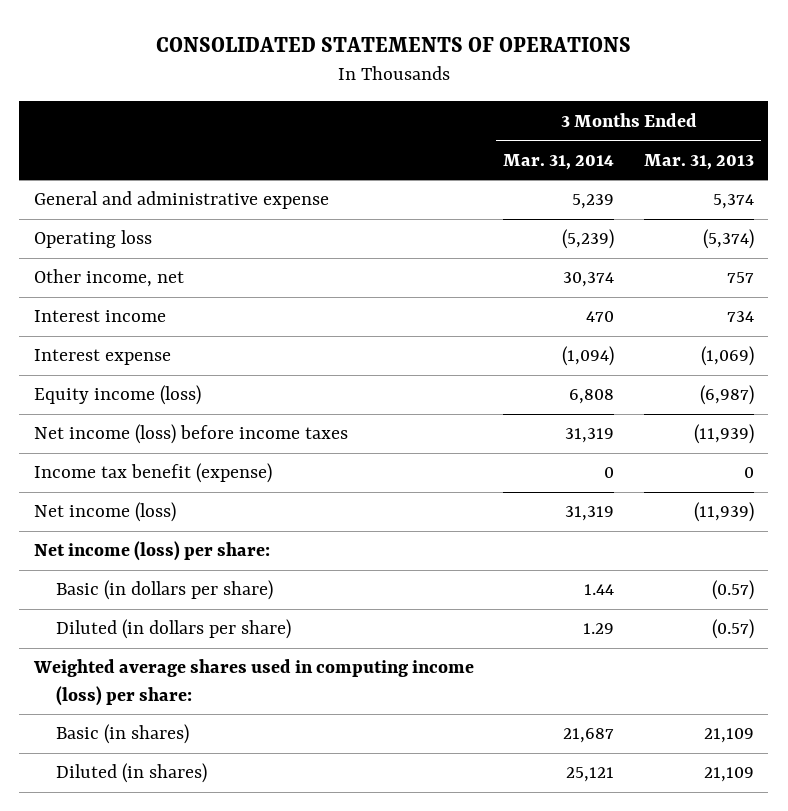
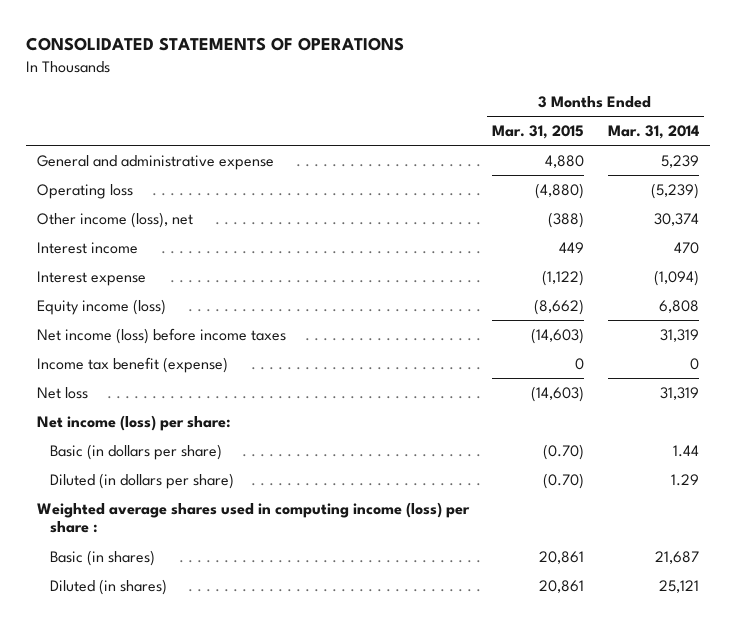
[643,153,754,170] Mar. 31, 2013 -> none
none -> [492,125,585,140] Mar. 31, 2015
[34,269,185,288] Other income, net -> [37,211,194,228] Other income (loss), net
[34,502,177,523] Net income (loss) -> [37,386,89,399] Net loss
[33,659,475,706] Weighted average shares used in computing income (loss) per share: -> [37,501,471,534] Weighted average shares used in computing income (loss) per share :

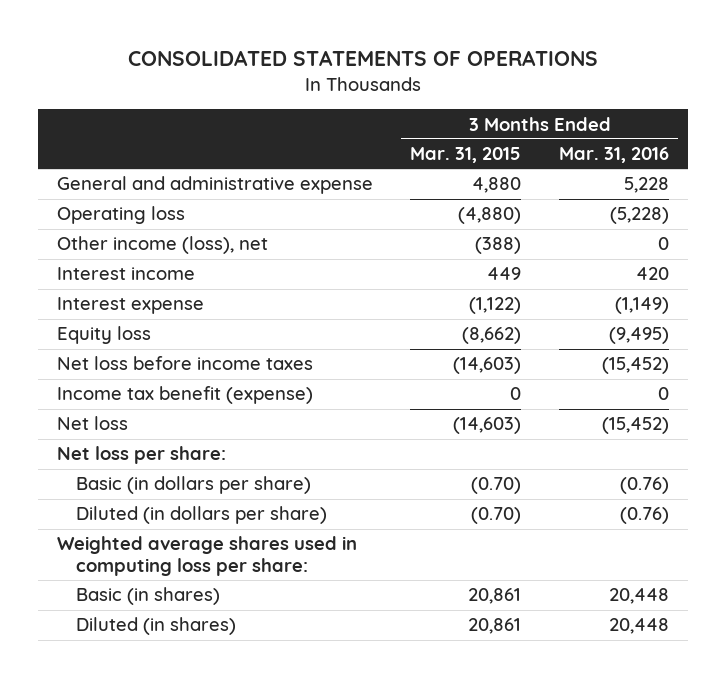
[607,125,699,140] Mar. 31, 2014 -> none
none -> [558,147,669,164] Mar. 31, 2016
[37,298,167,315] Equity income (loss) -> [56,326,151,345] Equity loss
[37,327,287,344] Net income (loss) before income taxes -> [56,356,313,371] Net loss before income taxes
[37,414,232,431] Net income (loss) per share: -> [56,446,226,465] Net loss per share:
[37,501,471,534] Weighted average shares used in computing income (loss) per share : -> [56,536,357,576] Weighted average shares used in computing loss per share:

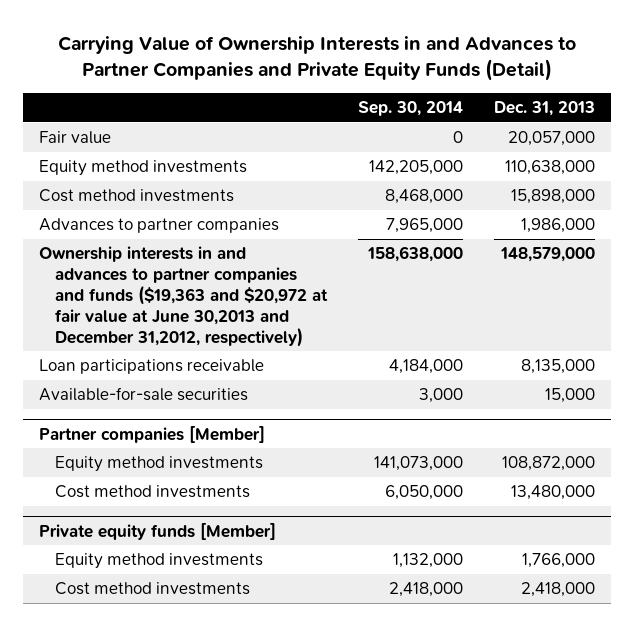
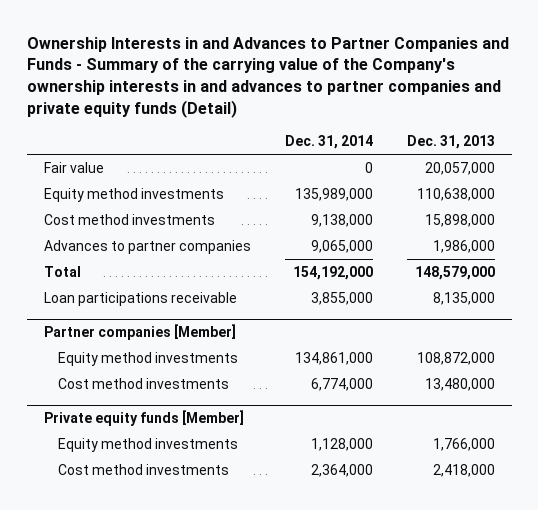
[58,35,577,82] Carrying Value of Ownership Interests in and Advances to Partner Companies and Private Equity Funds (Detail) -> [26,36,509,119] Ownership Interests in and Advances to Partner Companies and Funds - Summary of the carrying value of the Company's ownership interests in and advances to partner companies and private equity funds (Detail)
[358,101,464,117] Sep. 30, 2014 -> none
none -> [284,135,373,150] Dec. 31, 2014
[38,246,329,347] Ownership interests in and advances to partner companies and funds ($19,363 and $20,972 at fair value at June 30,2013 and December 31,2012, respectively) -> [43,265,81,277] Total
[38,387,248,402] Available-for-sale securities -> none

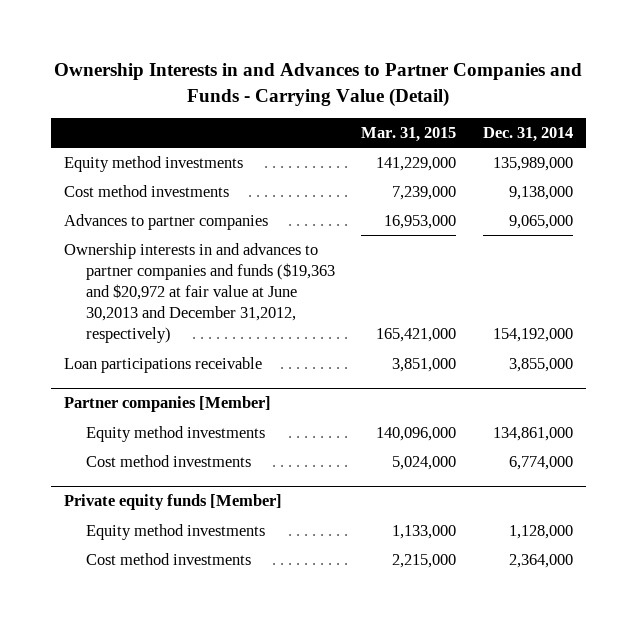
[26,36,509,119] Ownership Interests in and Advances to Partner Companies and Funds - Summary of the carrying value of the Company's ownership interests in and advances to partner companies and private equity funds (Detail) -> [54,63,583,107] Ownership Interests in and Advances to Partner Companies and Funds - Carrying Value (Detail)
[406,135,495,150] Dec. 31, 2013 -> none
none -> [361,126,457,142] Mar. 31, 2015
[43,161,104,173] Fair value -> none
[43,265,81,277] Total -> [64,242,336,344] Ownership interests in and advances to partner companies and funds ($19,363 and $20,972 at fair value at June 30,2013 and December 31,2012, respectively)

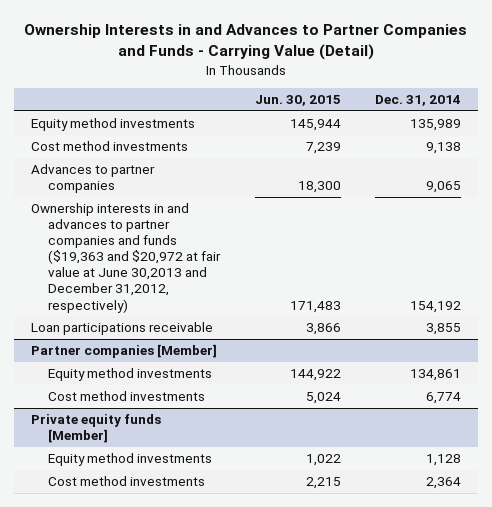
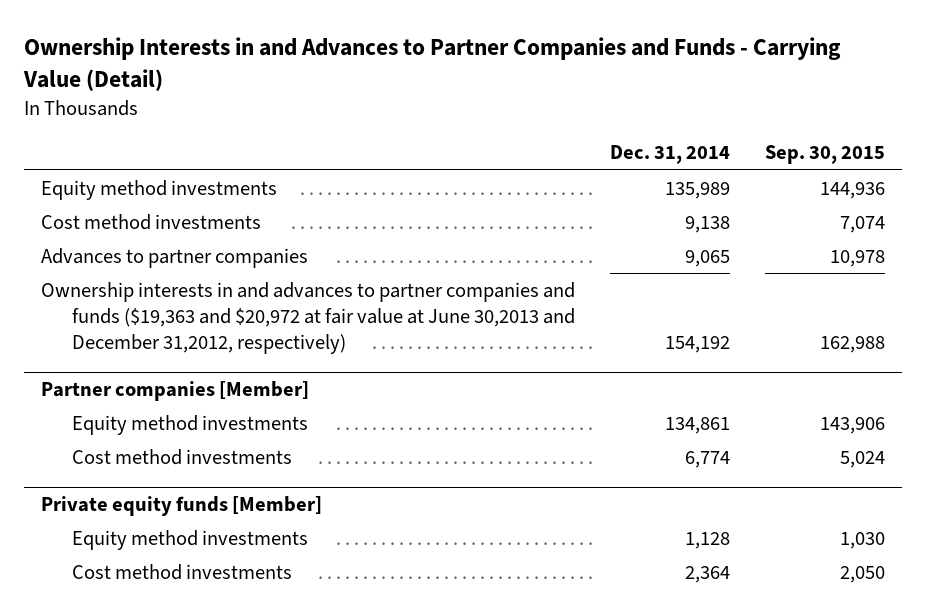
[254,95,341,107] Jun. 30, 2015 -> none
none -> [764,145,885,165] Sep. 30, 2015
[31,322,214,336] Loan participations receivable -> none

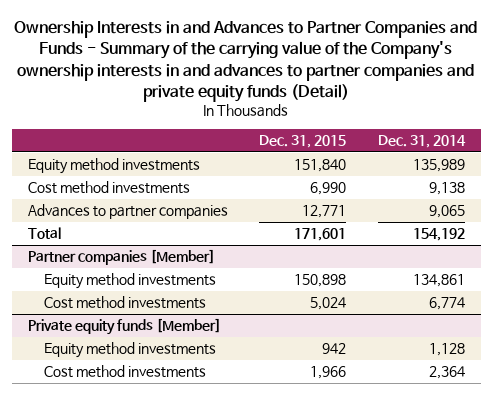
[22,37,841,92] Ownership Interests in and Advances to Partner Companies and Funds - Carrying Value (Detail) -> [14,21,478,102] Ownership Interests in and Advances to Partner Companies and Funds - Summary of the carrying value of the Company's ownership interests in and advances to partner companies and private equity funds (Detail)
[764,145,885,165] Sep. 30, 2015 -> none
none -> [259,135,347,149] Dec. 31, 2015
[40,281,576,355] Ownership interests in and advances to partner companies and funds ($19,363 and $20,972 at fair value at June 30,2013 and December 31,2012, respectively) -> [27,227,61,240] Total

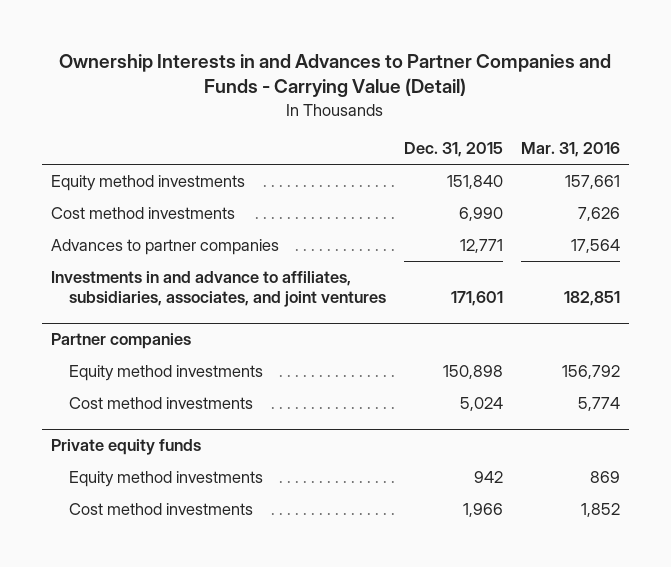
[14,21,478,102] Ownership Interests in and Advances to Partner Companies and Funds - Summary of the carrying value of the Company's ownership interests in and advances to partner companies and private equity funds (Detail) -> [59,53,612,98] Ownership Interests in and Advances to Partner Companies and Funds - Carrying Value (Detail)
[377,135,466,149] Dec. 31, 2014 -> none
none -> [520,142,620,158] Mar. 31, 2016
[27,227,61,240] Total -> [50,270,387,308] Investments in and advance to affiliates, subsidiaries, associates, and joint ventures
[27,249,215,266] Partner companies [Member] -> [50,333,191,350] Partner companies
[27,318,221,336] Private equity funds [Member] -> [50,439,201,456] Private equity funds

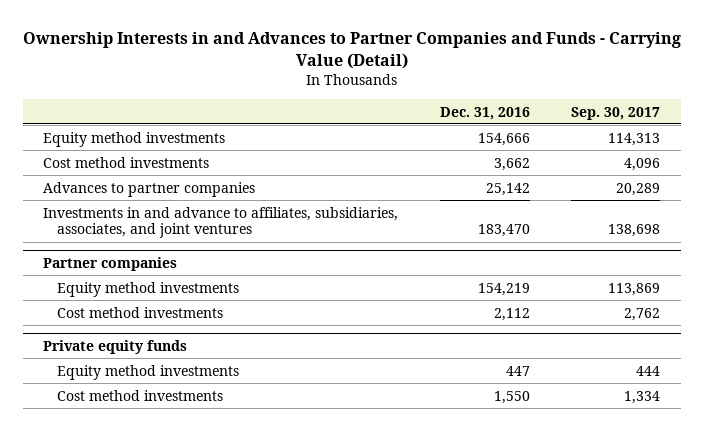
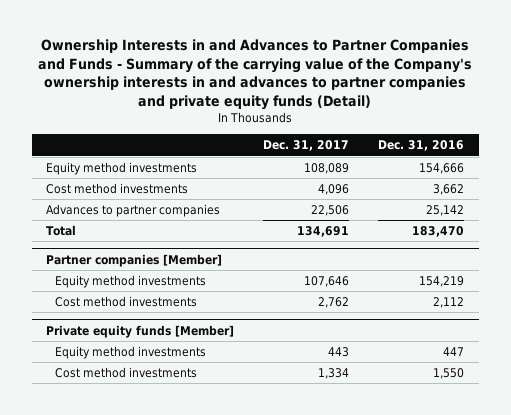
[22,32,681,70] Ownership Interests in and Advances to Partner Companies and Funds - Carrying Value (Detail) -> [38,39,473,111] Ownership Interests in and Advances to Partner Companies and Funds - Summary of the carrying value of the Company's ownership interests in and advances to partner companies and private equity funds (Detail)
[570,106,660,120] Sep. 30, 2017 -> none
none -> [263,140,350,152] Dec. 31, 2017
[43,206,399,239] Investments in and advance to affiliates, subsidiaries, associates, and joint ventures -> [46,225,77,237] Total
[43,256,178,271] Partner companies -> [46,253,223,267] Partner companies [Member]
[43,339,188,354] Private equity funds -> [46,324,235,338] Private equity funds [Member]

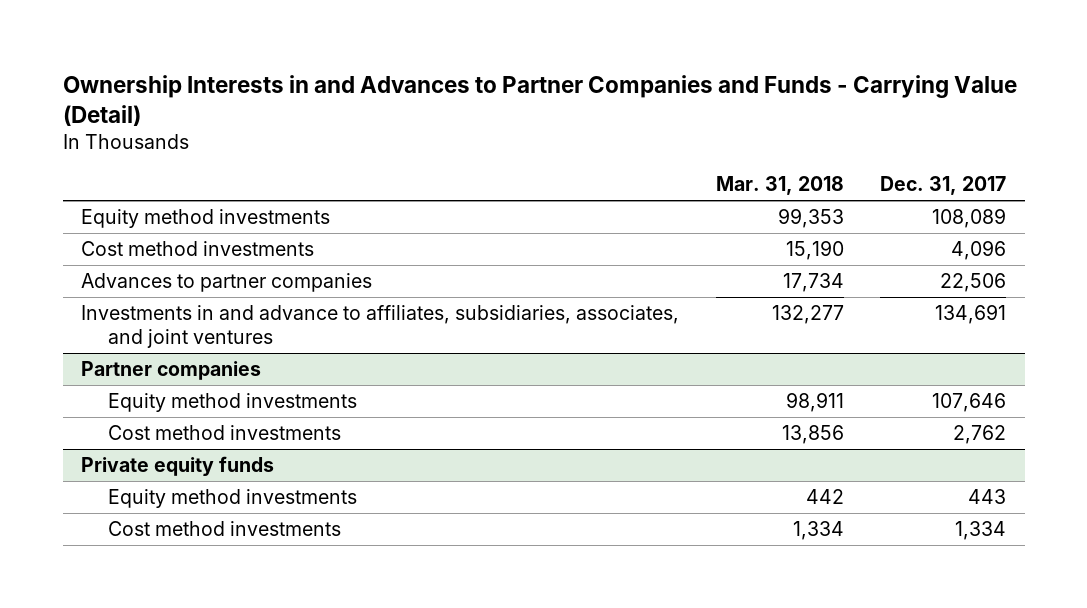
[38,39,473,111] Ownership Interests in and Advances to Partner Companies and Funds - Summary of the carrying value of the Company's ownership interests in and advances to partner companies and private equity funds (Detail) -> [62,74,1017,126] Ownership Interests in and Advances to Partner Companies and Funds - Carrying Value (Detail)
[378,140,465,152] Dec. 31, 2016 -> none
none -> [715,176,844,196] Mar. 31, 2018
[46,225,77,237] Total -> [80,304,679,349] Investments in and advance to affiliates, subsidiaries, associates, and joint ventures
[46,253,223,267] Partner companies [Member] -> [80,360,261,380] Partner companies
[46,324,235,338] Private equity funds [Member] -> [80,455,274,476] Private equity funds

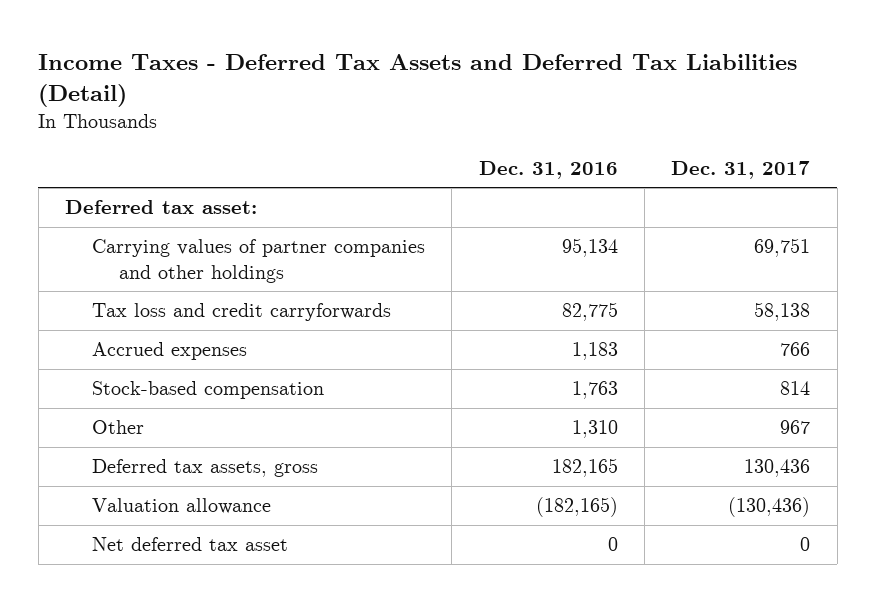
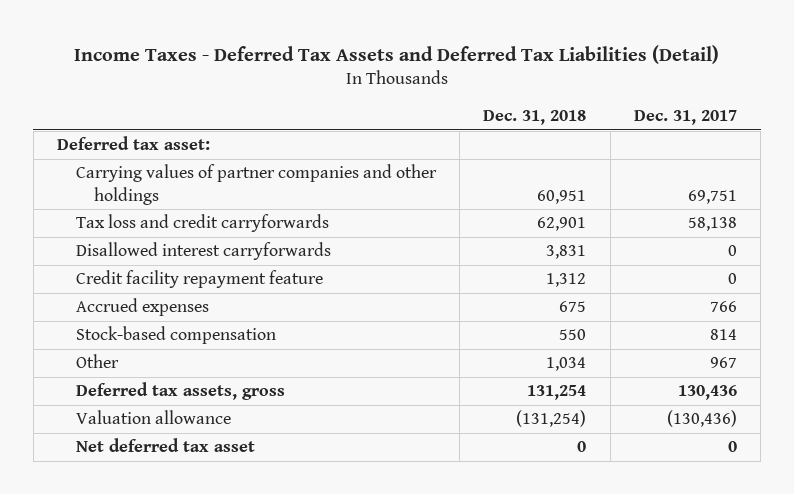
[478,160,618,179] Dec. 31, 2016 -> none
none -> [483,110,587,126] Dec. 31, 2018
none -> [75,242,331,261] Disallowed interest carryforwards
none -> [75,270,323,289] Credit facility repayment feature

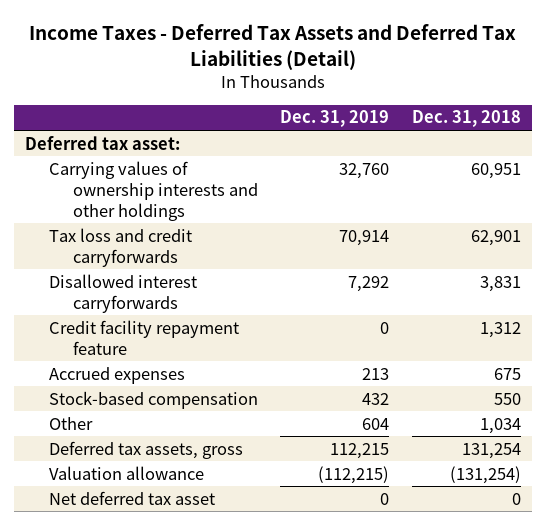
[634,110,738,126] Dec. 31, 2017 -> none
none -> [280,110,390,128] Dec. 31, 2019
[75,164,437,205] Carrying values of partner companies and other holdings -> [48,160,258,221] Carrying values of ownership interests and other holdings

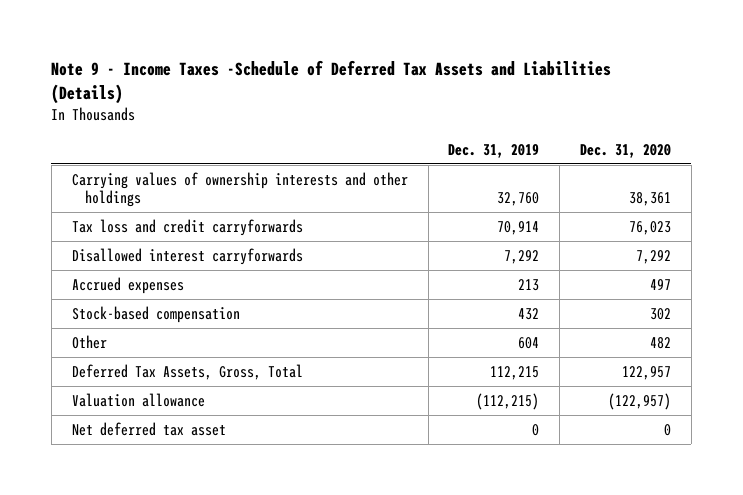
[28,23,516,70] Income Taxes - Deferred Tax Assets and Deferred Tax Liabilities (Detail) -> [51,60,612,105] Note 9 - Income Taxes -Schedule of Deferred Tax Assets and Liabilities (Details)
[411,110,521,128] Dec. 31, 2018 -> none
none -> [579,143,671,158] Dec. 31, 2020
[25,135,181,150] Deferred tax asset: -> none
[48,319,239,355] Credit facility repayment feature -> none
[48,440,243,459] Deferred tax assets, gross -> [71,363,303,380] Deferred Tax Assets, Gross, Total

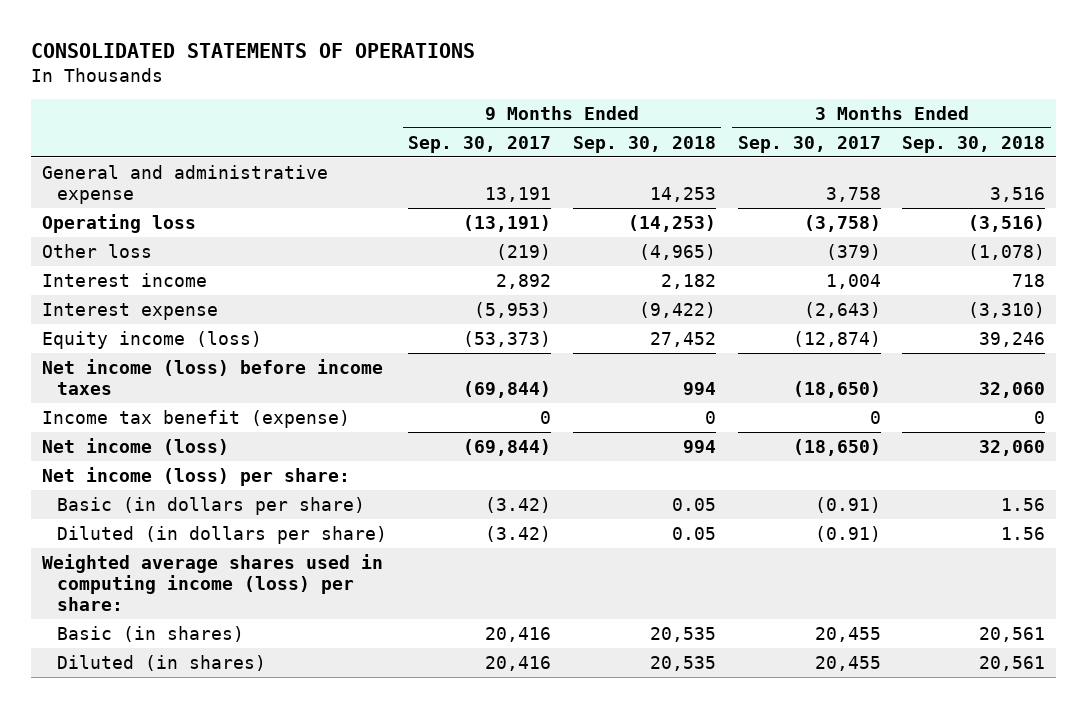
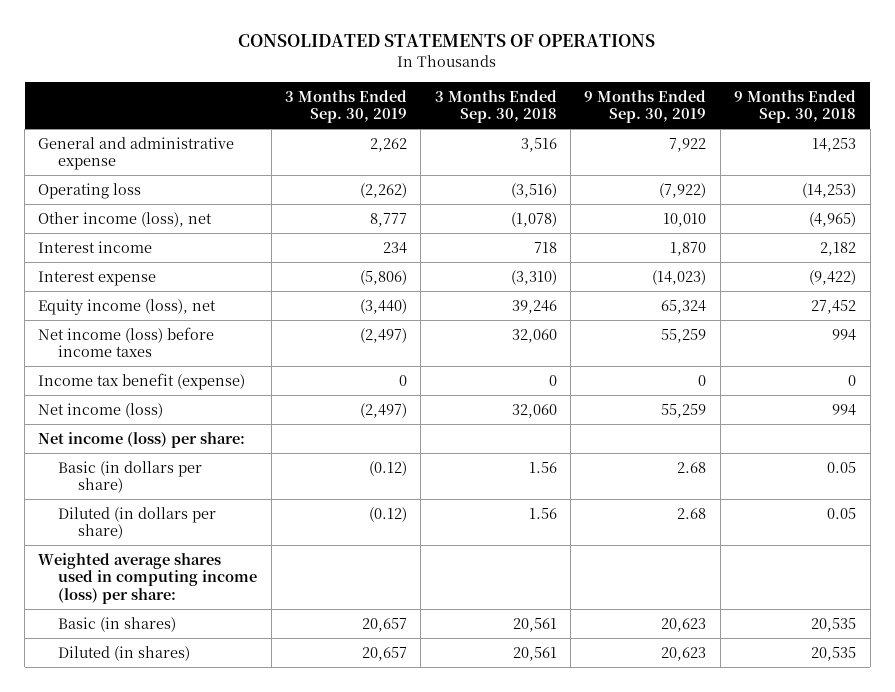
[408,135,552,153] Sep. 30, 2017 -> none
[737,135,881,153] Sep. 30, 2017 -> none
none -> [284,89,407,124] 3 Months Ended Sep. 30, 2019
none -> [584,89,707,124] 9 Months Ended Sep. 30, 2019
[42,243,153,258] Other loss -> [38,211,213,227] Other income (loss), net
[42,330,263,349] Equity income (loss) -> [38,298,217,315] Equity income (loss), net

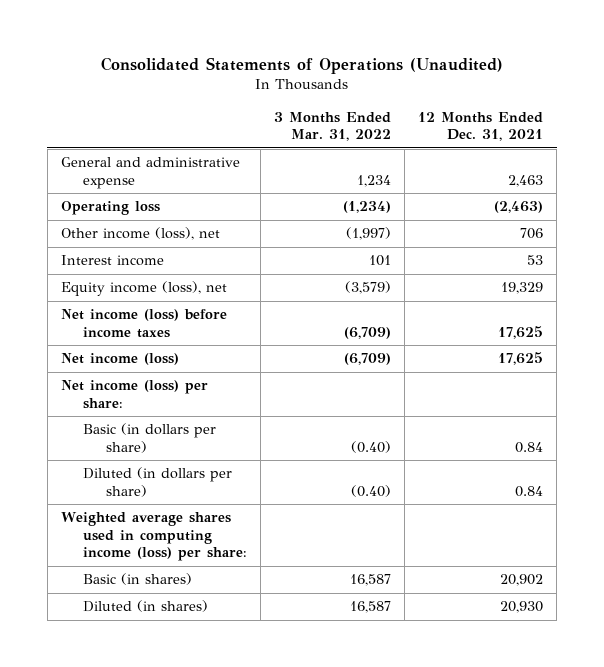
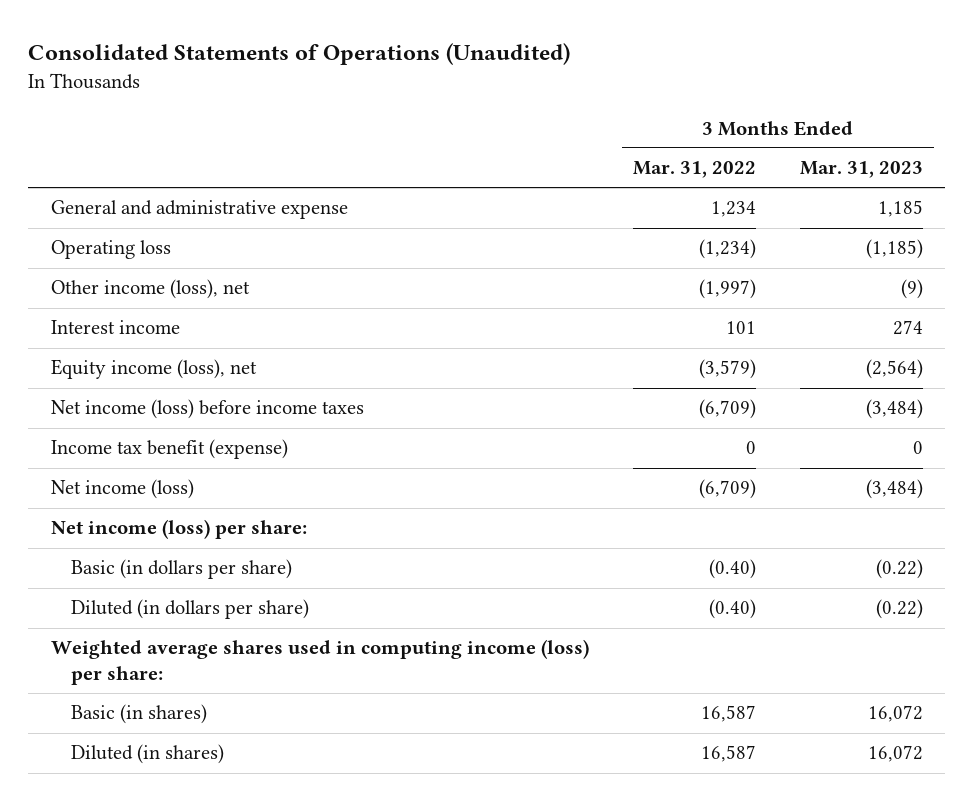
[418,112,544,142] 12 Months Ended Dec. 31, 2021 -> none
none -> [799,161,923,179] Mar. 31, 2023
none -> [50,439,288,460] Income tax benefit (expense)

